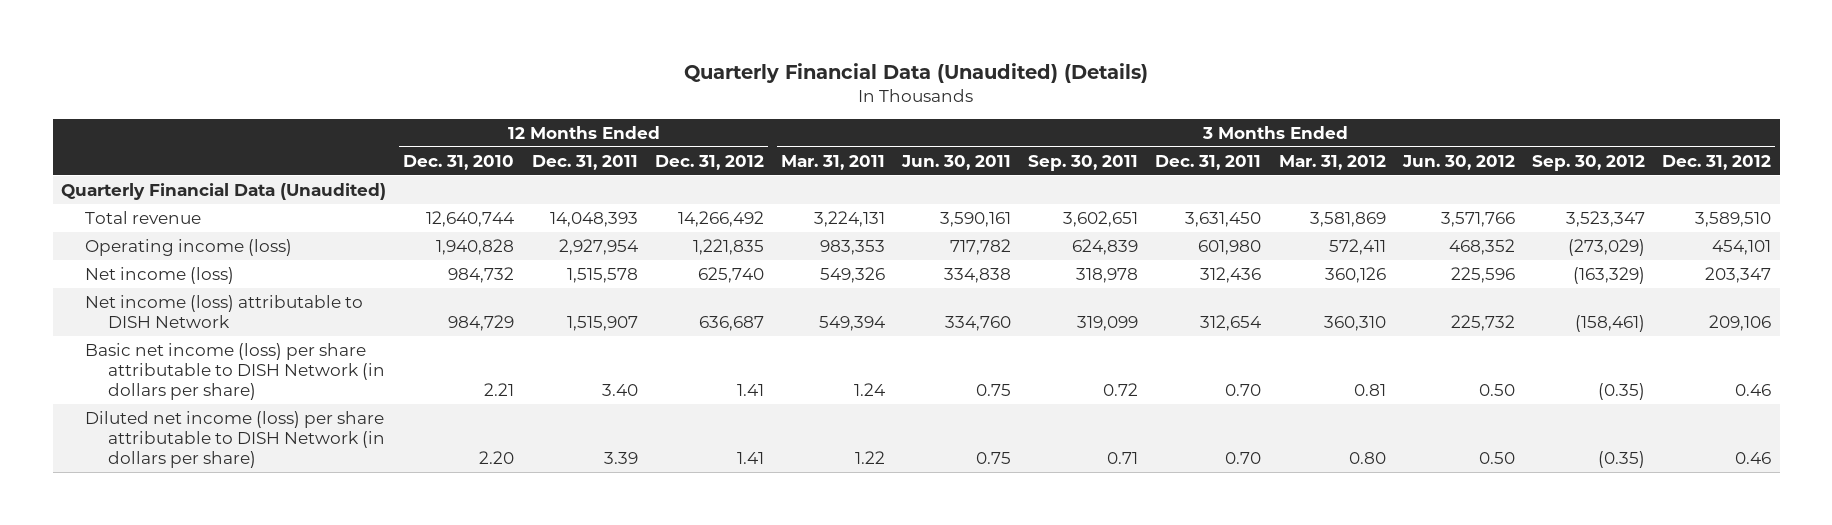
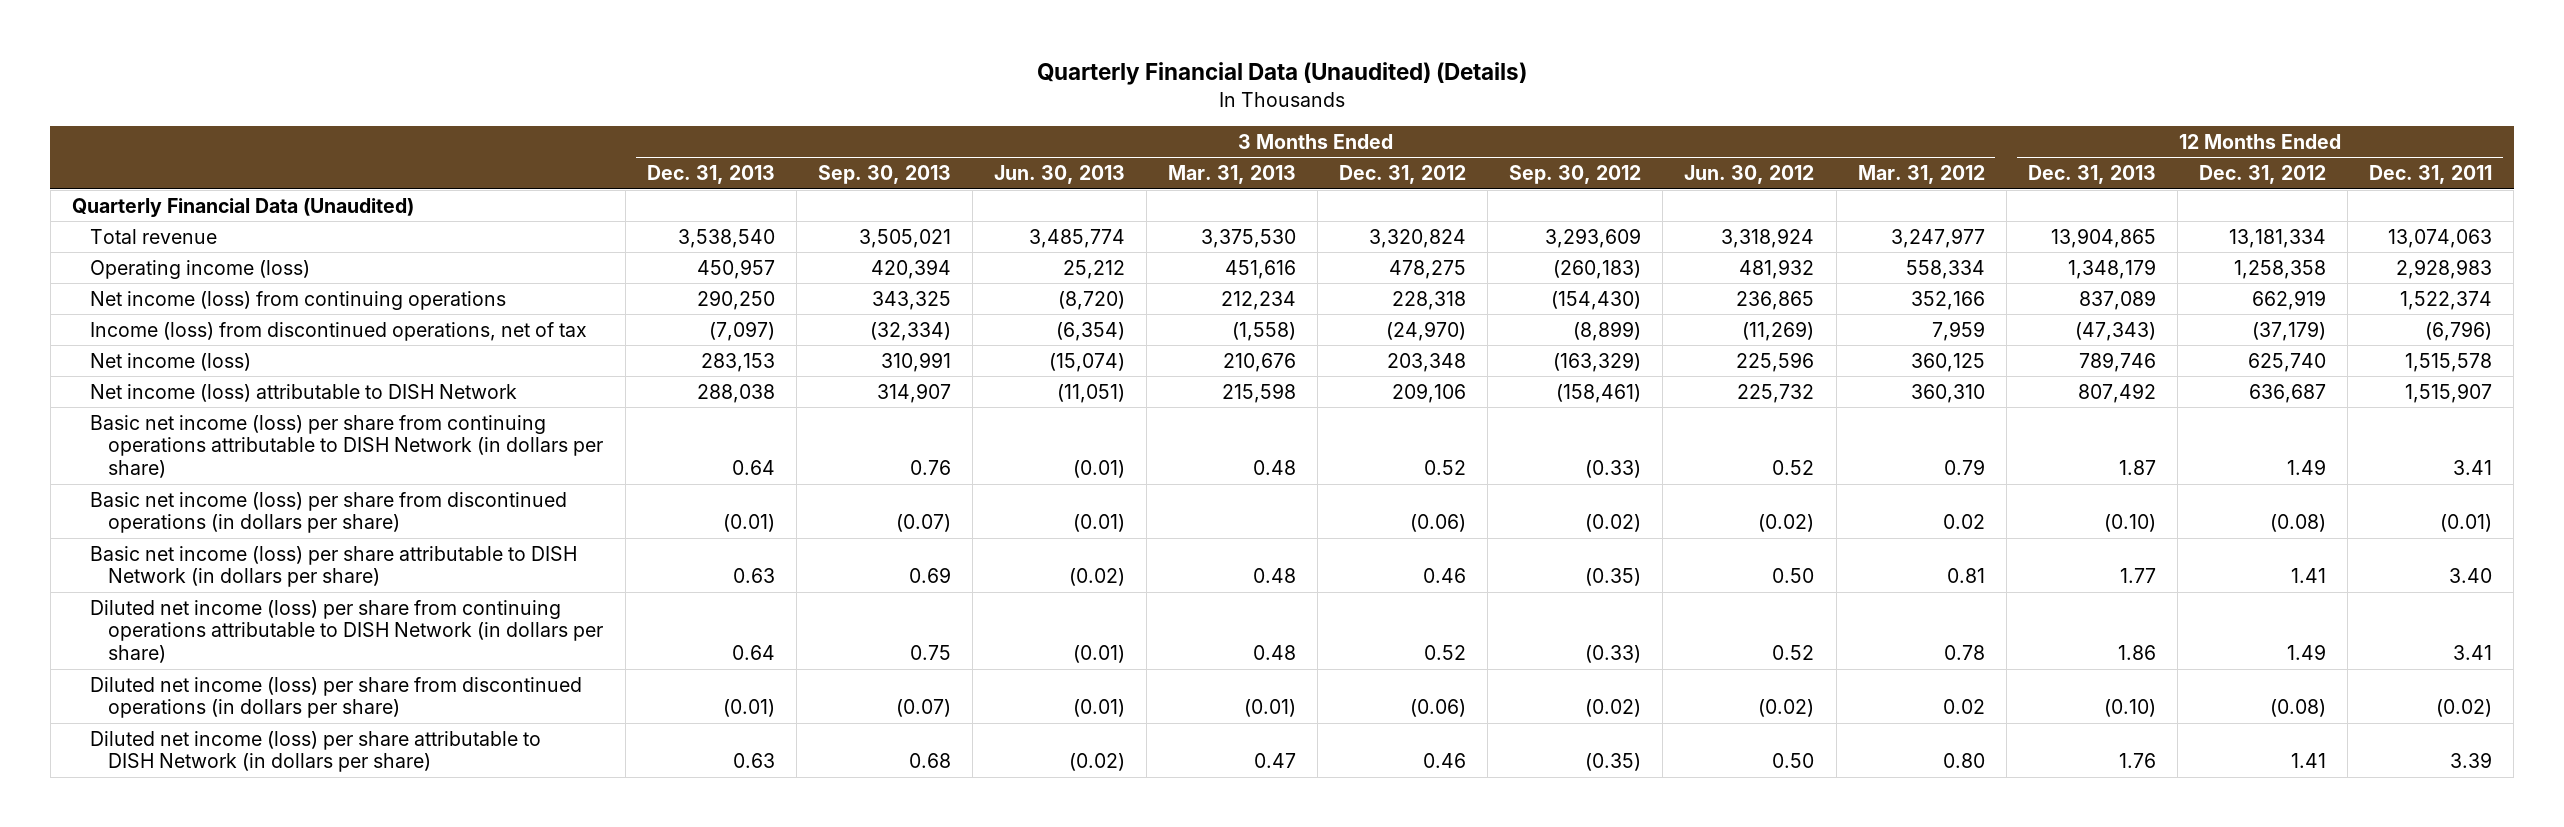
[403,154,515,170] Dec. 31, 2010 -> none
[780,154,885,170] Mar. 31, 2011 -> none
[901,154,1012,170] Jun. 30, 2011 -> none
[1028,154,1139,171] Sep. 30, 2011 -> none
[1155,154,1262,170] Dec. 31, 2011 -> none
none -> [646,165,775,185] Dec. 31, 2013
none -> [817,165,951,185] Sep. 30, 2013
none -> [993,165,1125,185] Jun. 30, 2013
none -> [1168,165,1297,185] Mar. 31, 2013
none -> [2027,165,2156,185] Dec. 31, 2013
[549,211,638,227] 14,048,393 -> [2388,228,2493,248] 13,074,063
[677,210,764,227] 14,266,492 -> [2228,228,2326,248] 13,181,334
[1309,211,1386,227] 3,581,869 -> [1890,227,1985,248] 3,247,977
[1440,211,1515,227] 3,571,766 -> [1721,227,1815,248] 3,318,924
[1565,210,1645,227] 3,523,347 -> [1545,227,1642,248] 3,293,609
[1695,211,1772,227] 3,589,510 -> [1369,228,1467,248] 3,320,824
[558,238,638,255] 2,927,954 -> [2396,258,2493,279] 2,928,983
[692,238,764,255] 1,221,835 -> [2233,259,2326,279] 1,258,358
[1328,238,1386,255] 572,411 -> [1905,259,1985,279] 558,334
[1448,238,1515,255] 468,352 -> [1739,258,1815,279] 481,932
[1567,238,1645,256] (273,029) -> [1553,259,1642,279] (260,183)
[1712,239,1772,255] 454,101 -> [1389,259,1467,279] 478,275
none -> [90,290,507,310] Net income (loss) from continuing operations
none -> [90,321,588,341] Income (loss) from discontinued operations, net of tax
[1324,266,1386,283] 360,126 -> [1910,352,1985,372] 360,125
[1705,266,1772,283] 203,347 -> [1387,352,1467,372] 203,348
none -> [90,414,604,479] Basic net income (loss) per share from continuing operations attributable to DISH Network (in dollars per share)
none -> [90,491,568,534] Basic net income (loss) per share from discontinued operations (in dollars per share)
none -> [90,599,604,664] Diluted net income (loss) per share from continuing operations attributable to DISH Network (in dollars per share)
none -> [90,676,583,719] Diluted net income (loss) per share from discontinued operations (in dollars per share)

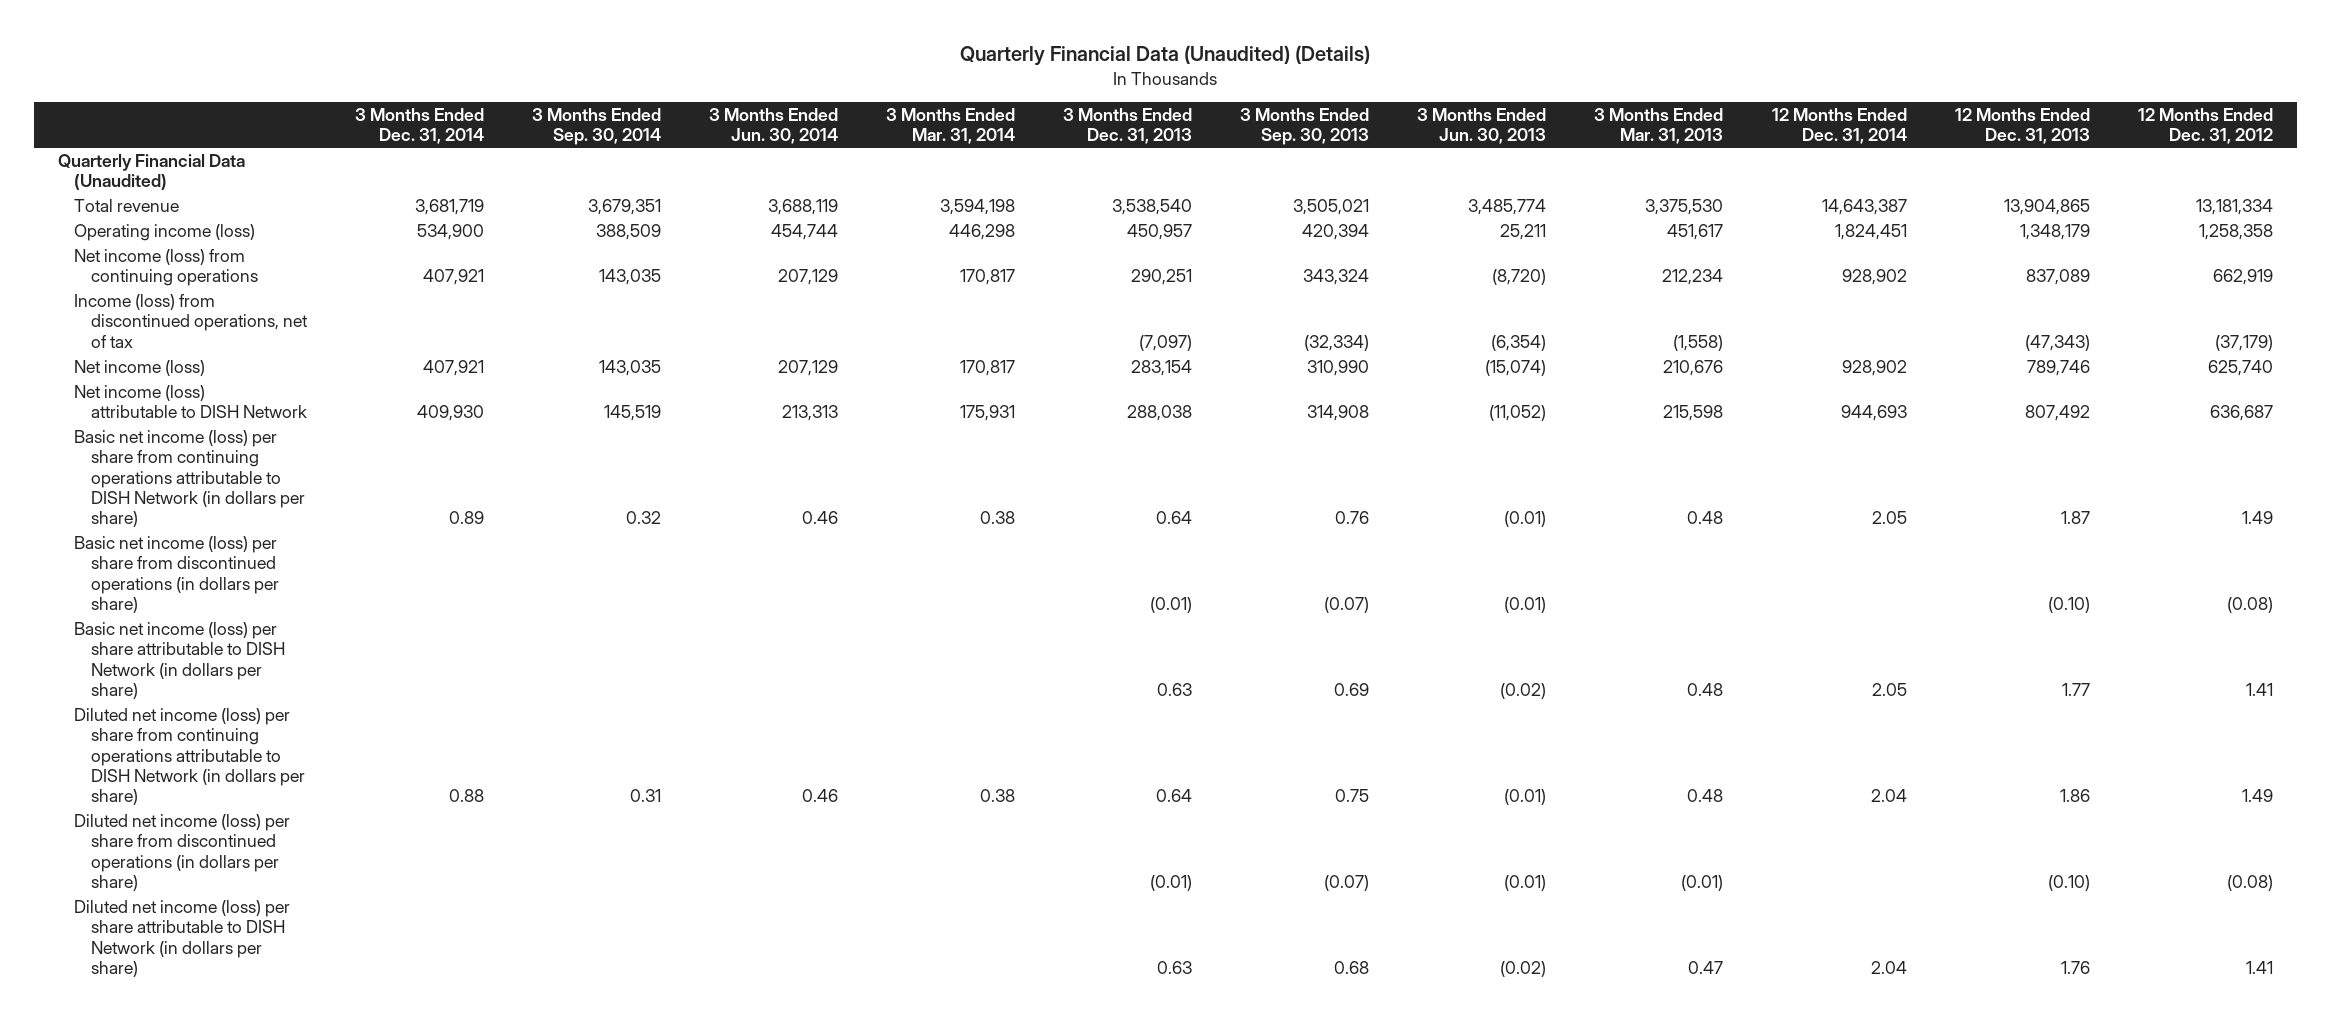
[1339,165,1467,185] Dec. 31, 2012 -> none
[1509,165,1642,185] Sep. 30, 2012 -> none
[1684,165,1815,185] Jun. 30, 2012 -> none
[1857,165,1985,185] Mar. 31, 2012 -> none
[2369,165,2493,185] Dec. 31, 2011 -> none
none -> [355,107,485,145] 3 Months Ended Dec. 31, 2014
none -> [532,107,662,146] 3 Months Ended Sep. 30, 2014
none -> [709,107,839,145] 3 Months Ended Jun. 30, 2014
none -> [886,107,1016,145] 3 Months Ended Mar. 31, 2014
none -> [1771,107,1907,145] 12 Months Ended Dec. 31, 2014
[1062,259,1125,279] 25,212 -> [1500,223,1547,240] 25,211
[1225,259,1297,279] 451,616 -> [1667,223,1724,240] 451,617
[696,289,775,310] 290,250 -> [1131,269,1193,286] 290,251
[871,290,951,310] 343,325 -> [1303,269,1370,286] 343,324
[700,352,775,372] 283,153 -> [1131,359,1193,376] 283,154
[880,351,951,372] 310,991 -> [1307,359,1370,376] 310,990
[876,382,951,403] 314,907 -> [1307,405,1370,422] 314,908
[1056,383,1125,403] (11,051) -> [1489,405,1547,422] (11,052)

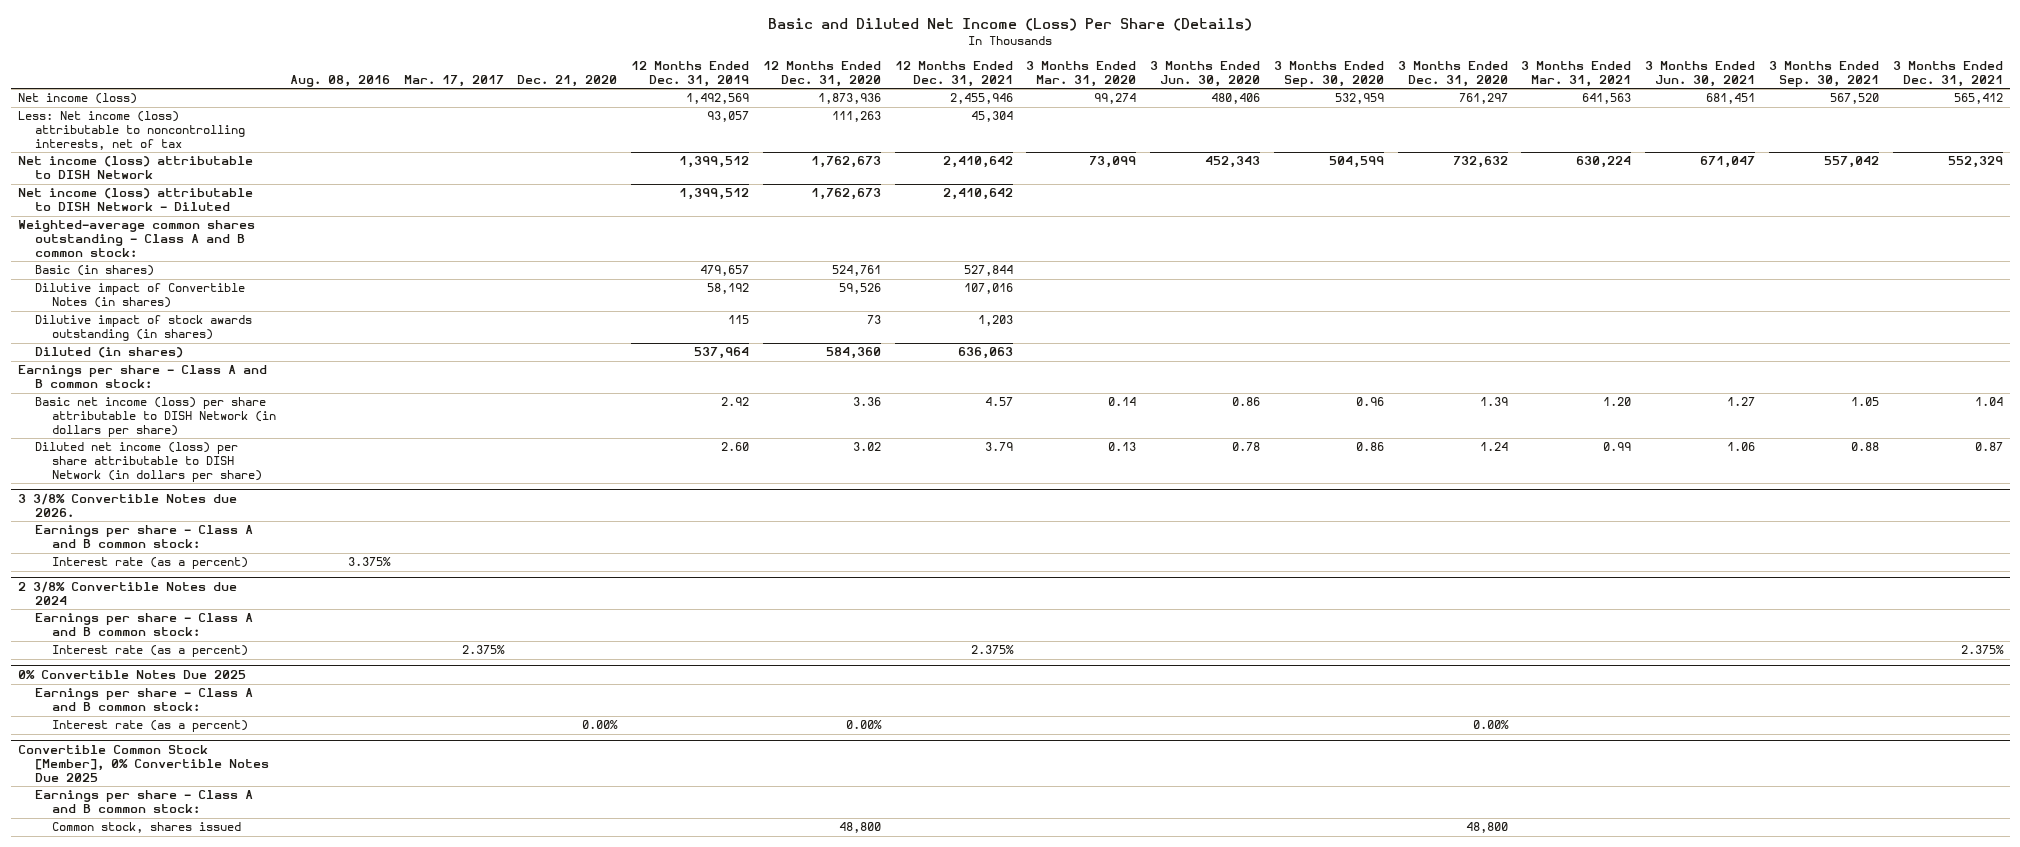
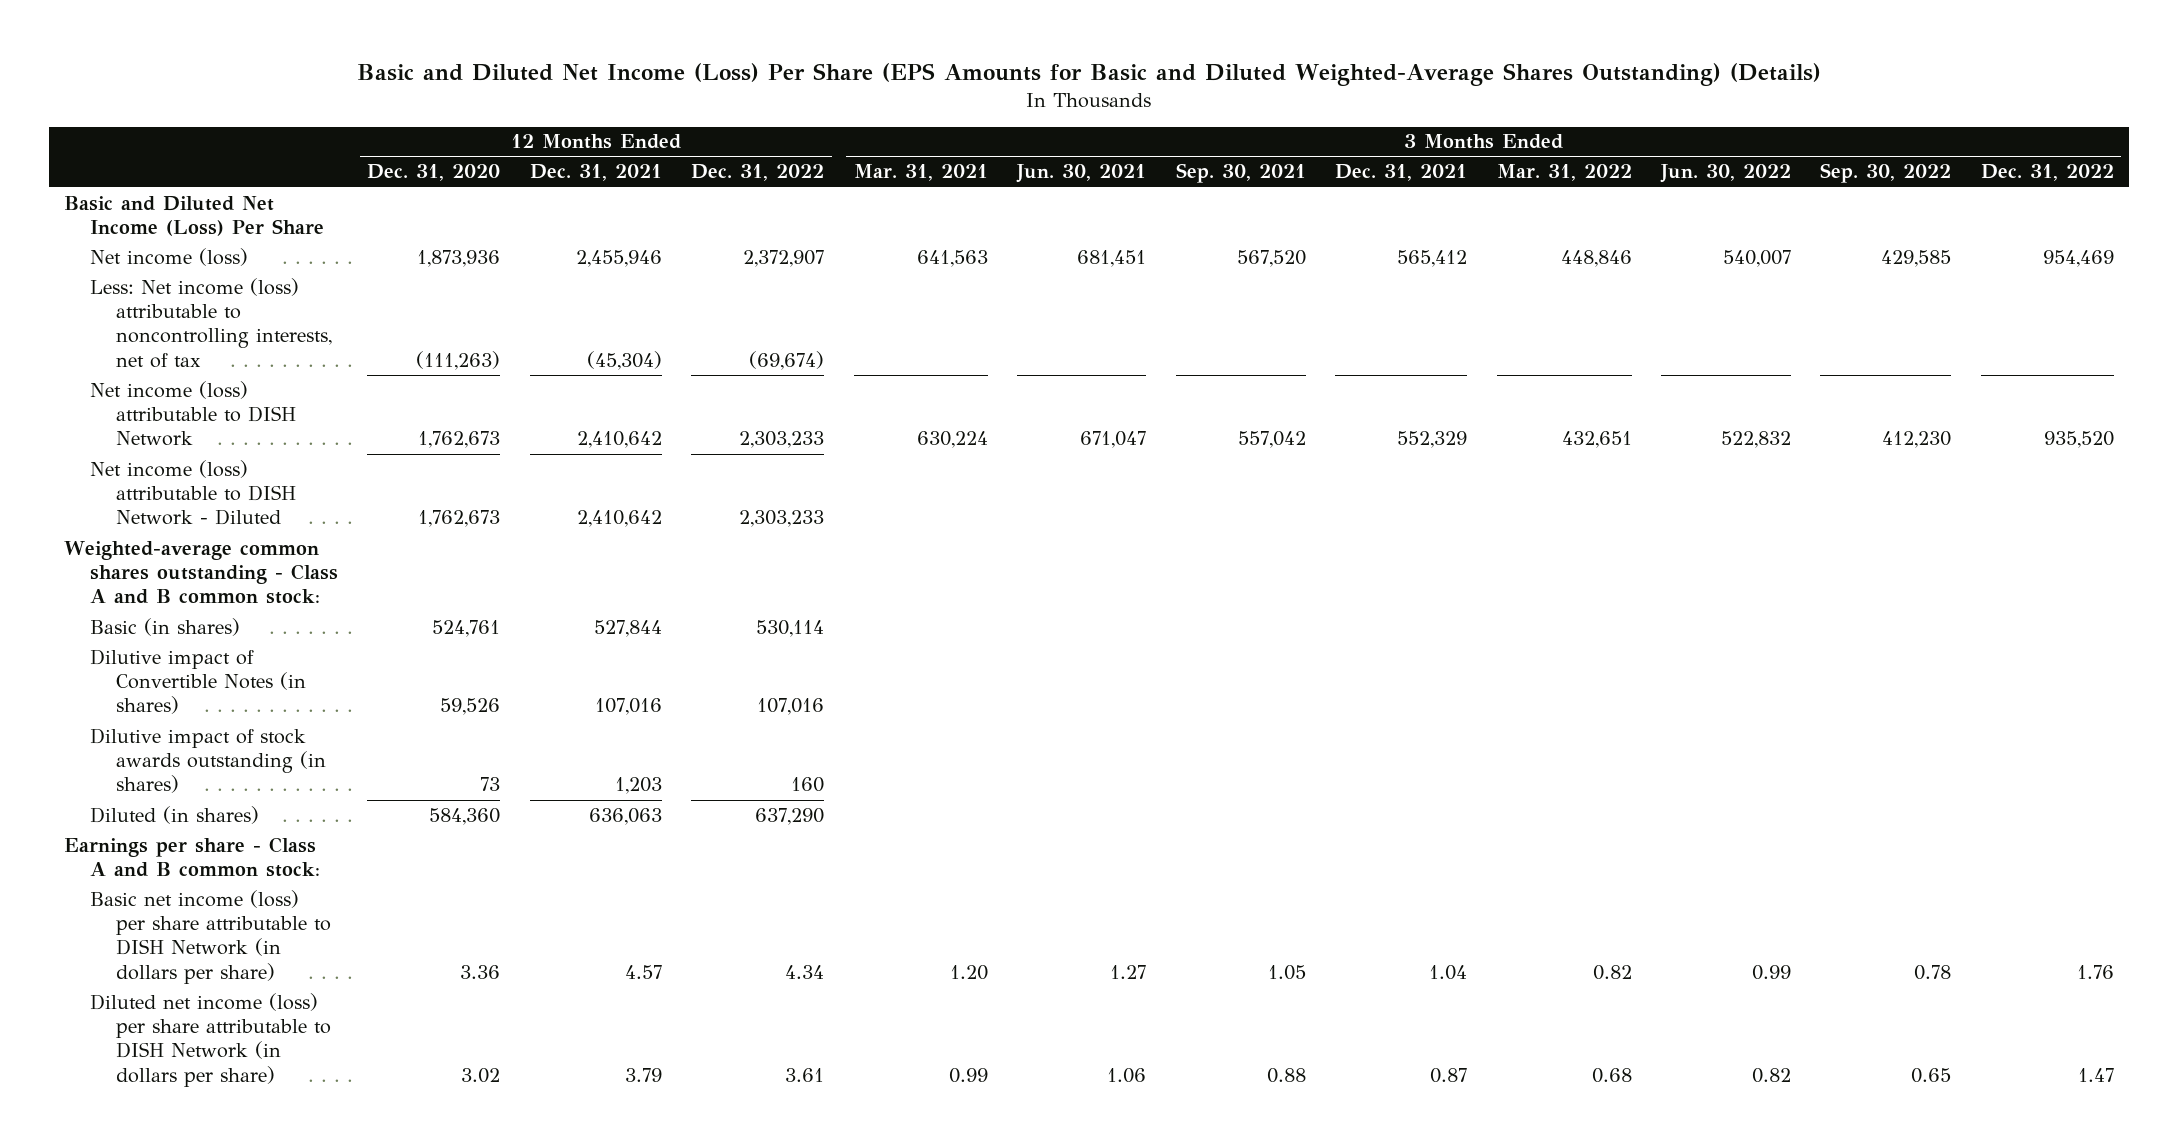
[768,17,1253,31] Basic and Diluted Net Income (Loss) Per Share (Details) -> [356,62,1821,86] Basic and Diluted Net Income (Loss) Per Share (EPS Amounts for Basic and Diluted Weighted-Average Shares Outstanding) (Details)
[289,74,390,87] Aug. 08, 2016 -> none
[403,74,504,87] Mar. 17, 2017 -> none
[517,74,618,87] Dec. 21, 2020 -> none
[631,60,750,87] 12 Months Ended Dec. 31, 2019 -> none
[1026,60,1137,87] 3 Months Ended Mar. 31, 2020 -> none
[1150,60,1261,87] 3 Months Ended Jun. 30, 2020 -> none
[1273,60,1384,87] 3 Months Ended Sep. 30, 2020 -> none
[1397,60,1508,87] 3 Months Ended Dec. 31, 2020 -> none
none -> [691,164,825,182] Dec. 31, 2022
none -> [1496,164,1632,182] Mar. 31, 2022
none -> [1659,164,1791,184] Jun. 30, 2022
none -> [1820,163,1952,184] Sep. 30, 2022
none -> [1980,164,2114,182] Dec. 31, 2022
none -> [63,195,324,237] Basic and Diluted Net Income (Loss) Per Share
[831,111,881,123] 111,263 -> [416,350,501,370] (111,263)
[970,111,1013,123] 45,304 -> [586,350,662,370] (45,304)
[17,493,237,518] 3 3/8% Convertible Notes due 2026. -> none
[34,525,253,549] Earnings per share - Class A and B common stock: -> none
[52,557,249,570] Interest rate (as a percent) -> none
[17,581,237,606] 2 3/8% Convertible Notes due 2024 -> none
[34,613,253,637] Earnings per share - Class A and B common stock: -> none
[52,645,249,658] Interest rate (as a percent) -> none
[17,670,246,680] 0% Convertible Notes Due 2025 -> none
[34,688,253,712] Earnings per share - Class A and B common stock: -> none
[52,720,249,733] Interest rate (as a percent) -> none
[17,745,269,783] Convertible Common Stock [Member], 0% Convertible Notes Due 2025 -> none
[34,790,253,814] Earnings per share - Class A and B common stock: -> none
[52,822,242,834] Common stock, shares issued -> none

